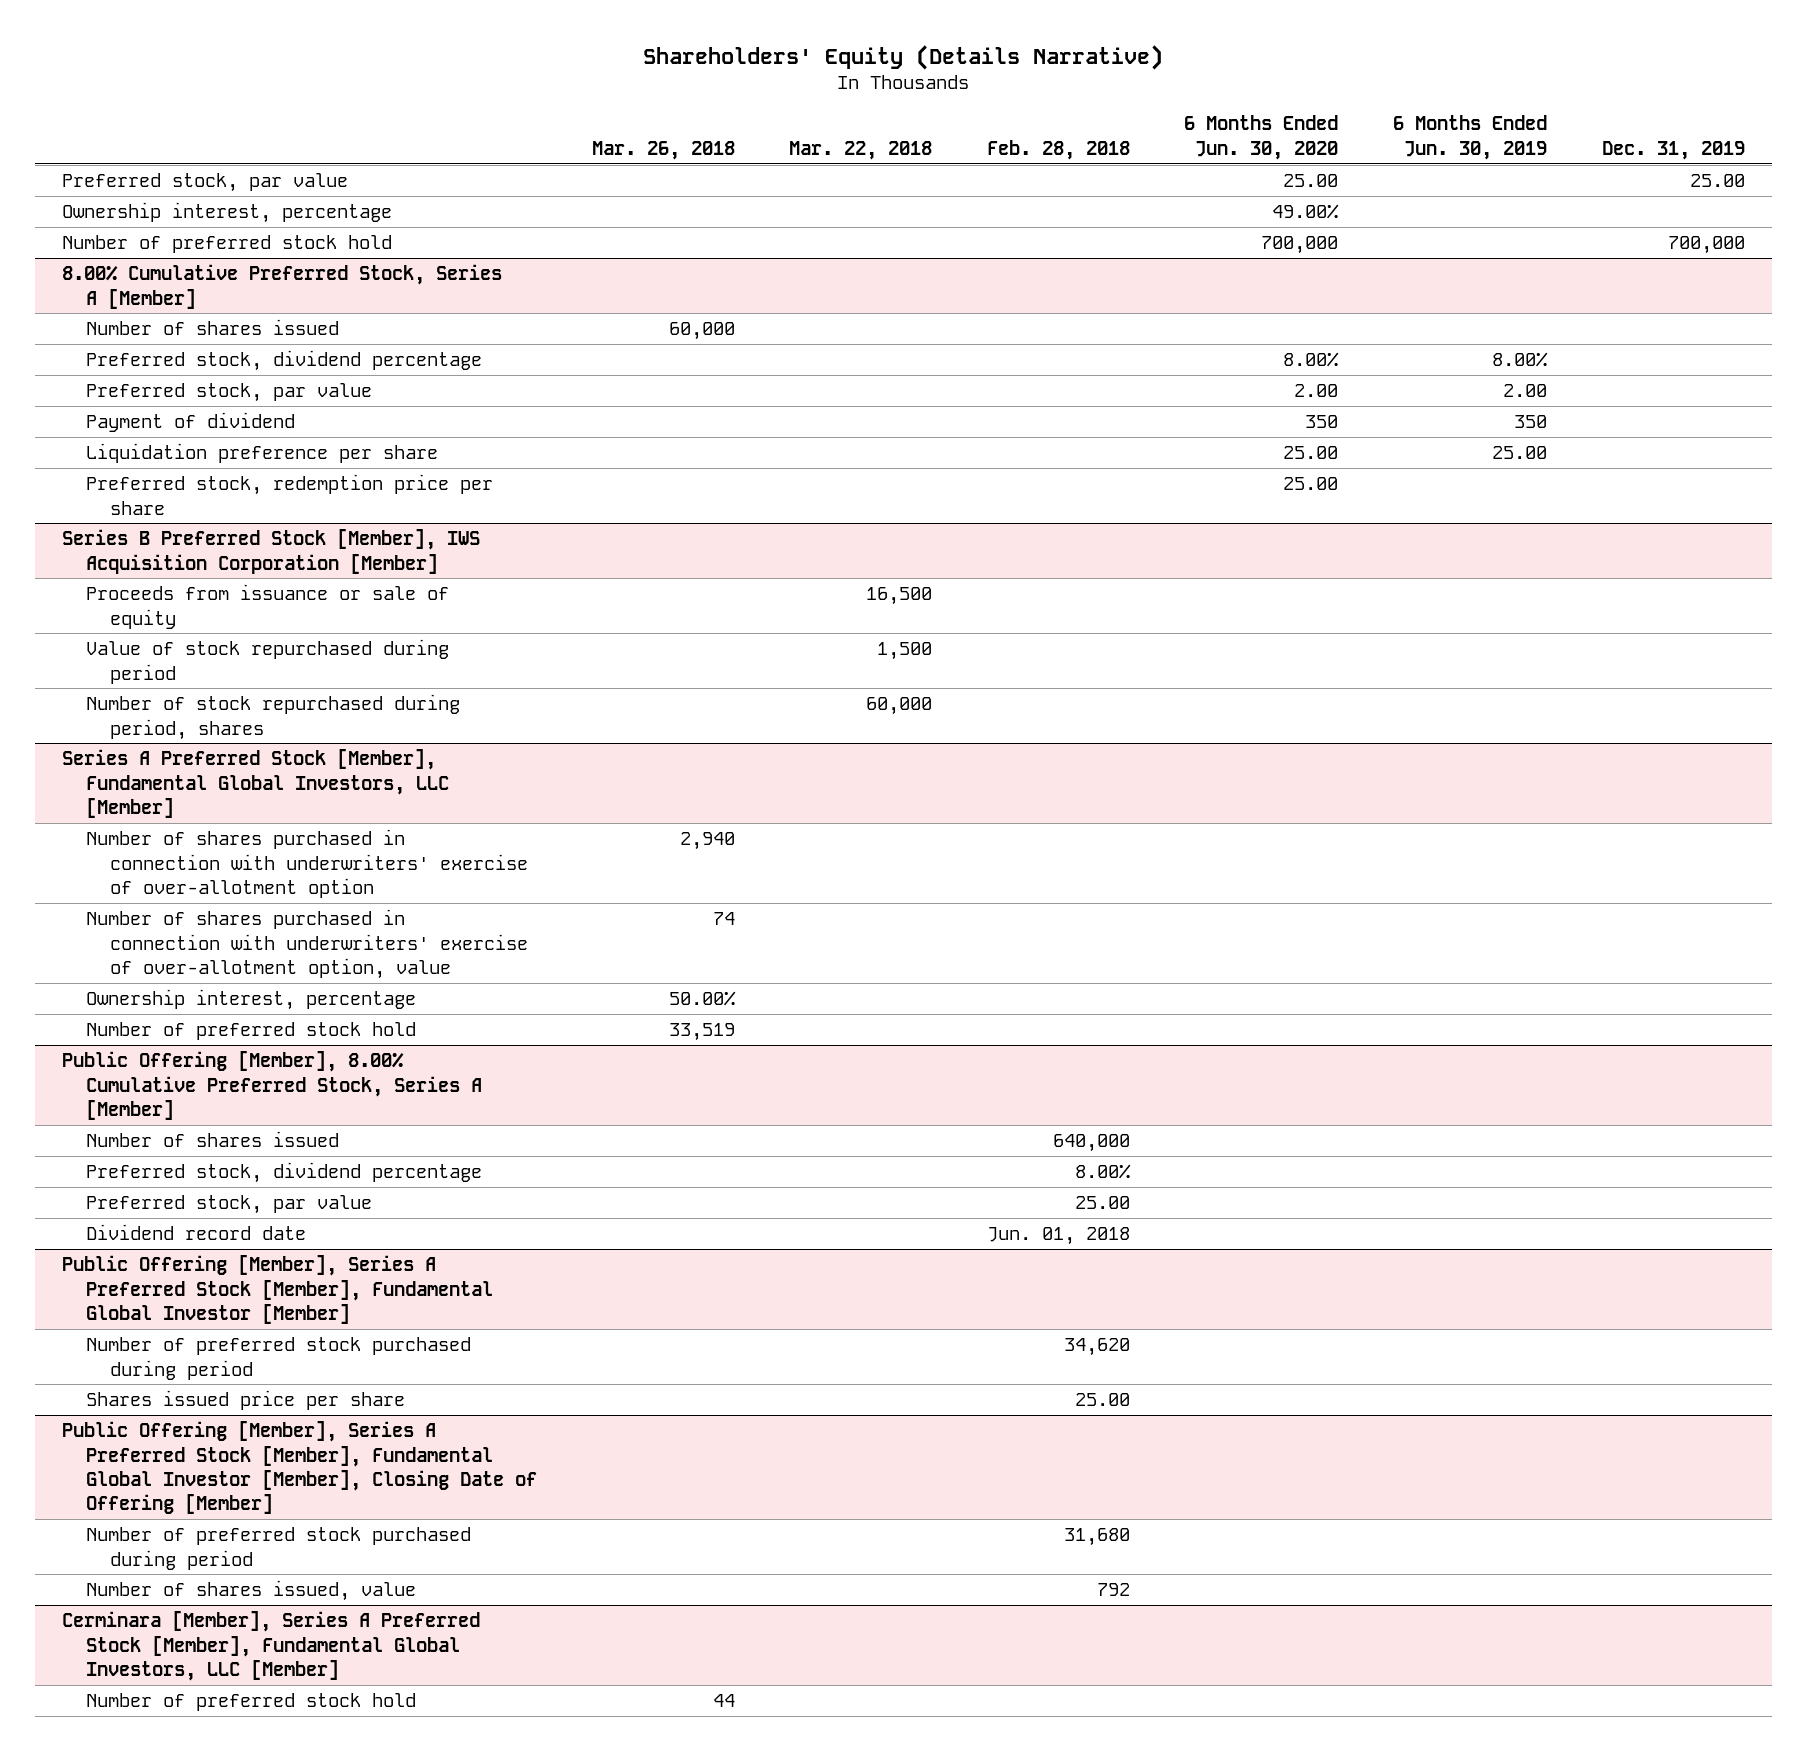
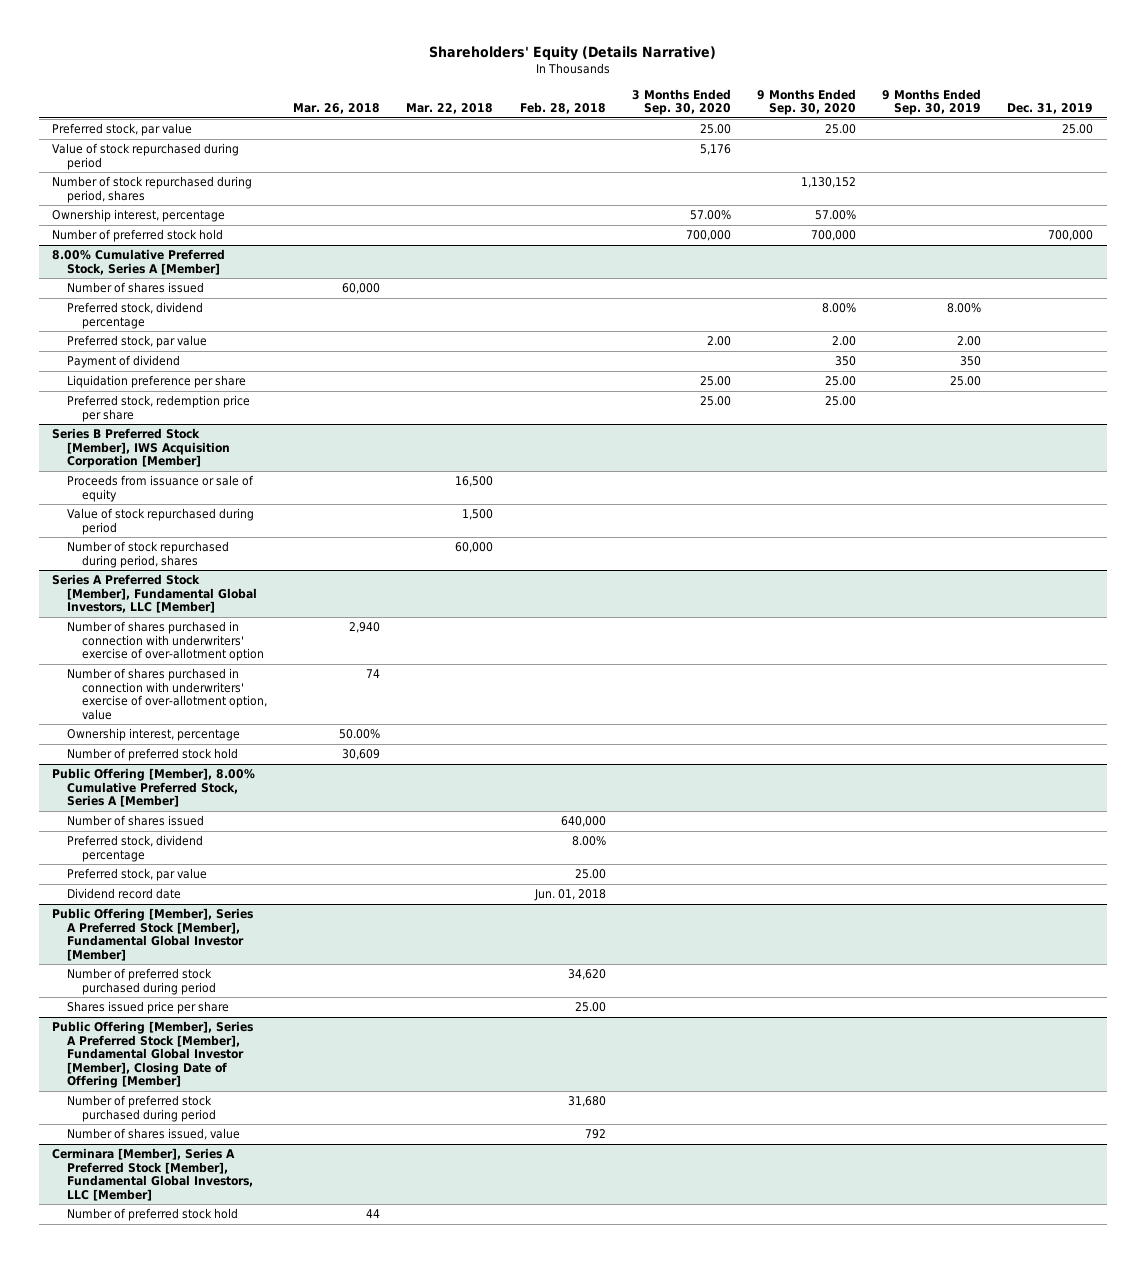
[1184,115,1339,160] 6 Months Ended Jun. 30, 2020 -> none
[1393,115,1548,160] 6 Months Ended Jun. 30, 2019 -> none
none -> [631,88,731,116] 3 Months Ended Sep. 30, 2020
none -> [757,88,857,116] 9 Months Ended Sep. 30, 2020
none -> [882,88,982,116] 9 Months Ended Sep. 30, 2019
none -> [52,143,240,170] Value of stock repurchased during period
none -> [52,176,253,203] Number of stock repurchased during period, shares
[668,1023,735,1042] 33,519 -> [342,749,381,761] 30,609

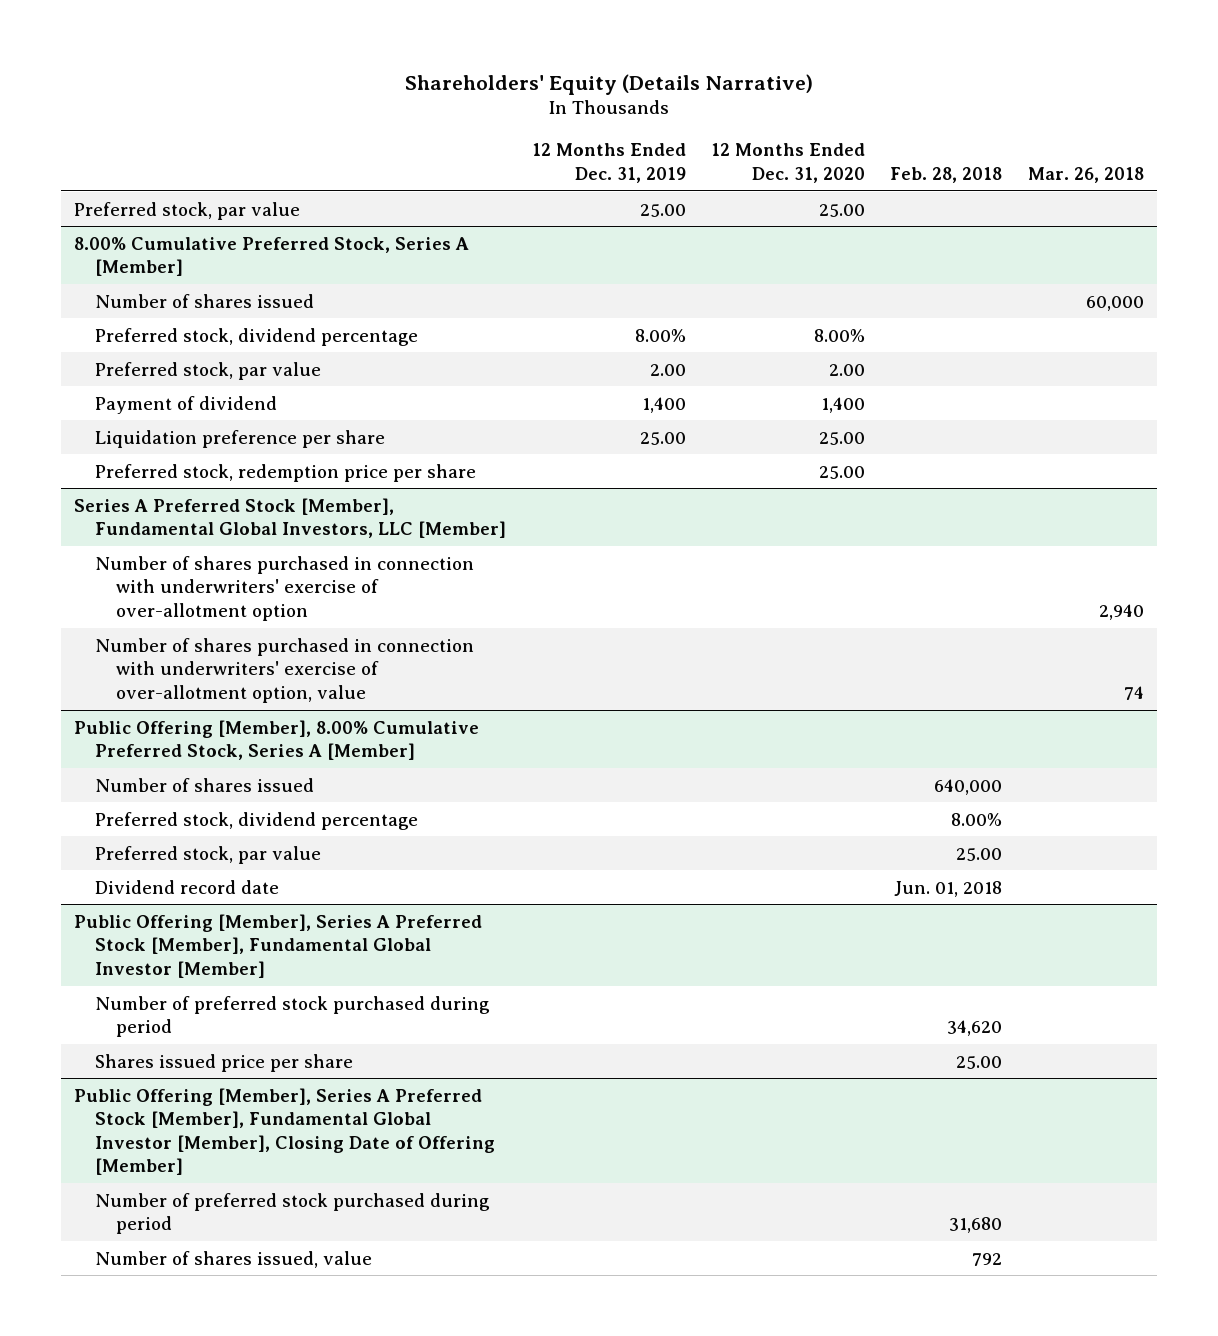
[406,103,494,115] Mar. 22, 2018 -> none
[631,88,731,116] 3 Months Ended Sep. 30, 2020 -> none
[757,88,857,116] 9 Months Ended Sep. 30, 2020 -> none
[882,88,982,116] 9 Months Ended Sep. 30, 2019 -> none
[1007,103,1094,115] Dec. 31, 2019 -> none
none -> [531,142,686,183] 12 Months Ended Dec. 31, 2019
none -> [711,142,866,183] 12 Months Ended Dec. 31, 2020
[52,143,240,170] Value of stock repurchased during period -> none
[52,176,253,203] Number of stock repurchased during period, shares -> none
[52,209,226,223] Ownership interest, percentage -> none
[52,229,224,243] Number of preferred stock hold -> none
[52,428,231,469] Series B Preferred Stock [Member], IWS Acquisition Corporation [Member] -> none
[67,475,255,502] Proceeds from issuance or sale of equity -> none
[67,508,255,535] Value of stock repurchased during period -> none
[67,541,230,568] Number of stock repurchased during period, shares -> none
[67,728,241,742] Ownership interest, percentage -> none
[67,748,239,762] Number of preferred stock hold -> none
[52,1148,254,1201] Cerminara [Member], Series A Preferred Stock [Member], Fundamental Global Investors, LLC [Member] -> none
[67,1208,239,1222] Number of preferred stock hold -> none

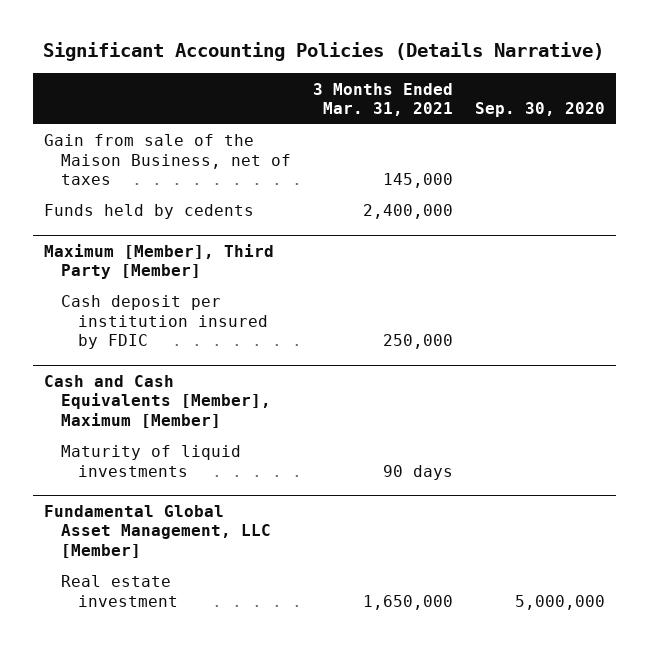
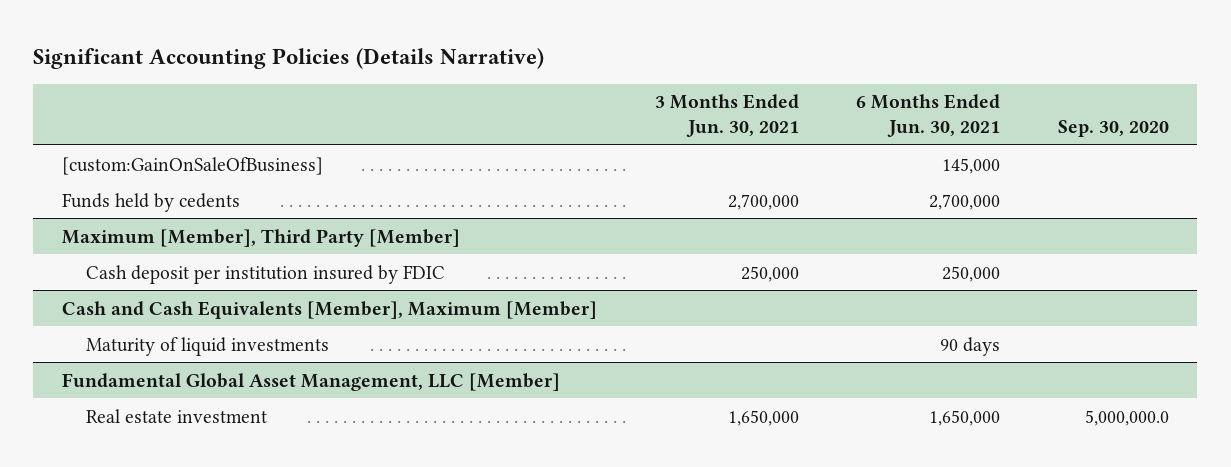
[312,82,453,117] 3 Months Ended Mar. 31, 2021 -> none
none -> [654,94,799,137] 3 Months Ended Jun. 30, 2021
none -> [856,94,1001,137] 6 Months Ended Jun. 30, 2021
[43,134,291,186] Gain from sale of the Maison Business, net of taxes -> [62,156,324,175] [custom:GainOnSaleOfBusiness]
[514,594,605,610] 5,000,000 -> [1084,409,1169,426] 5,000,000.0

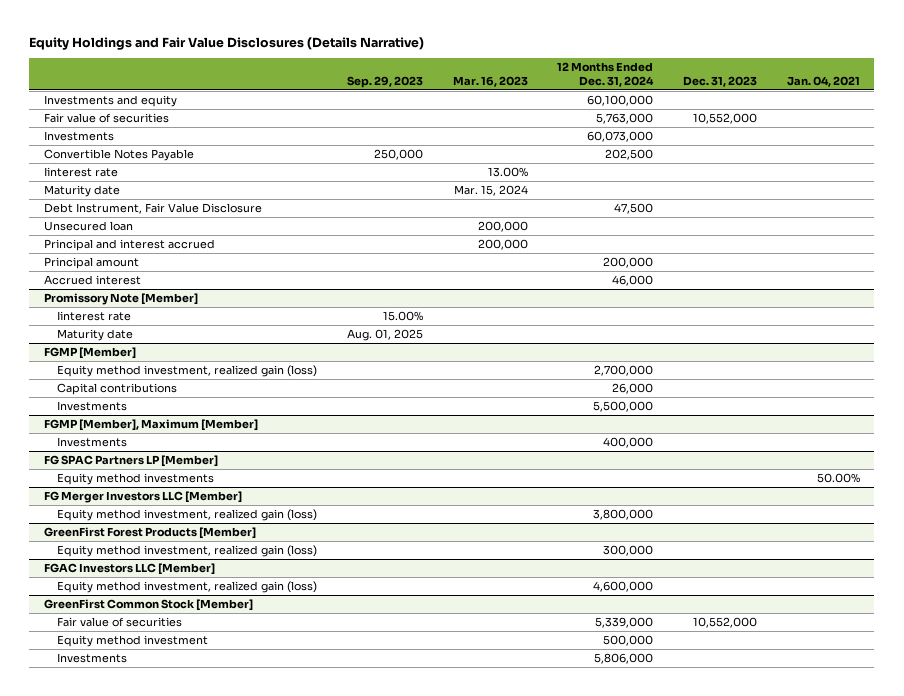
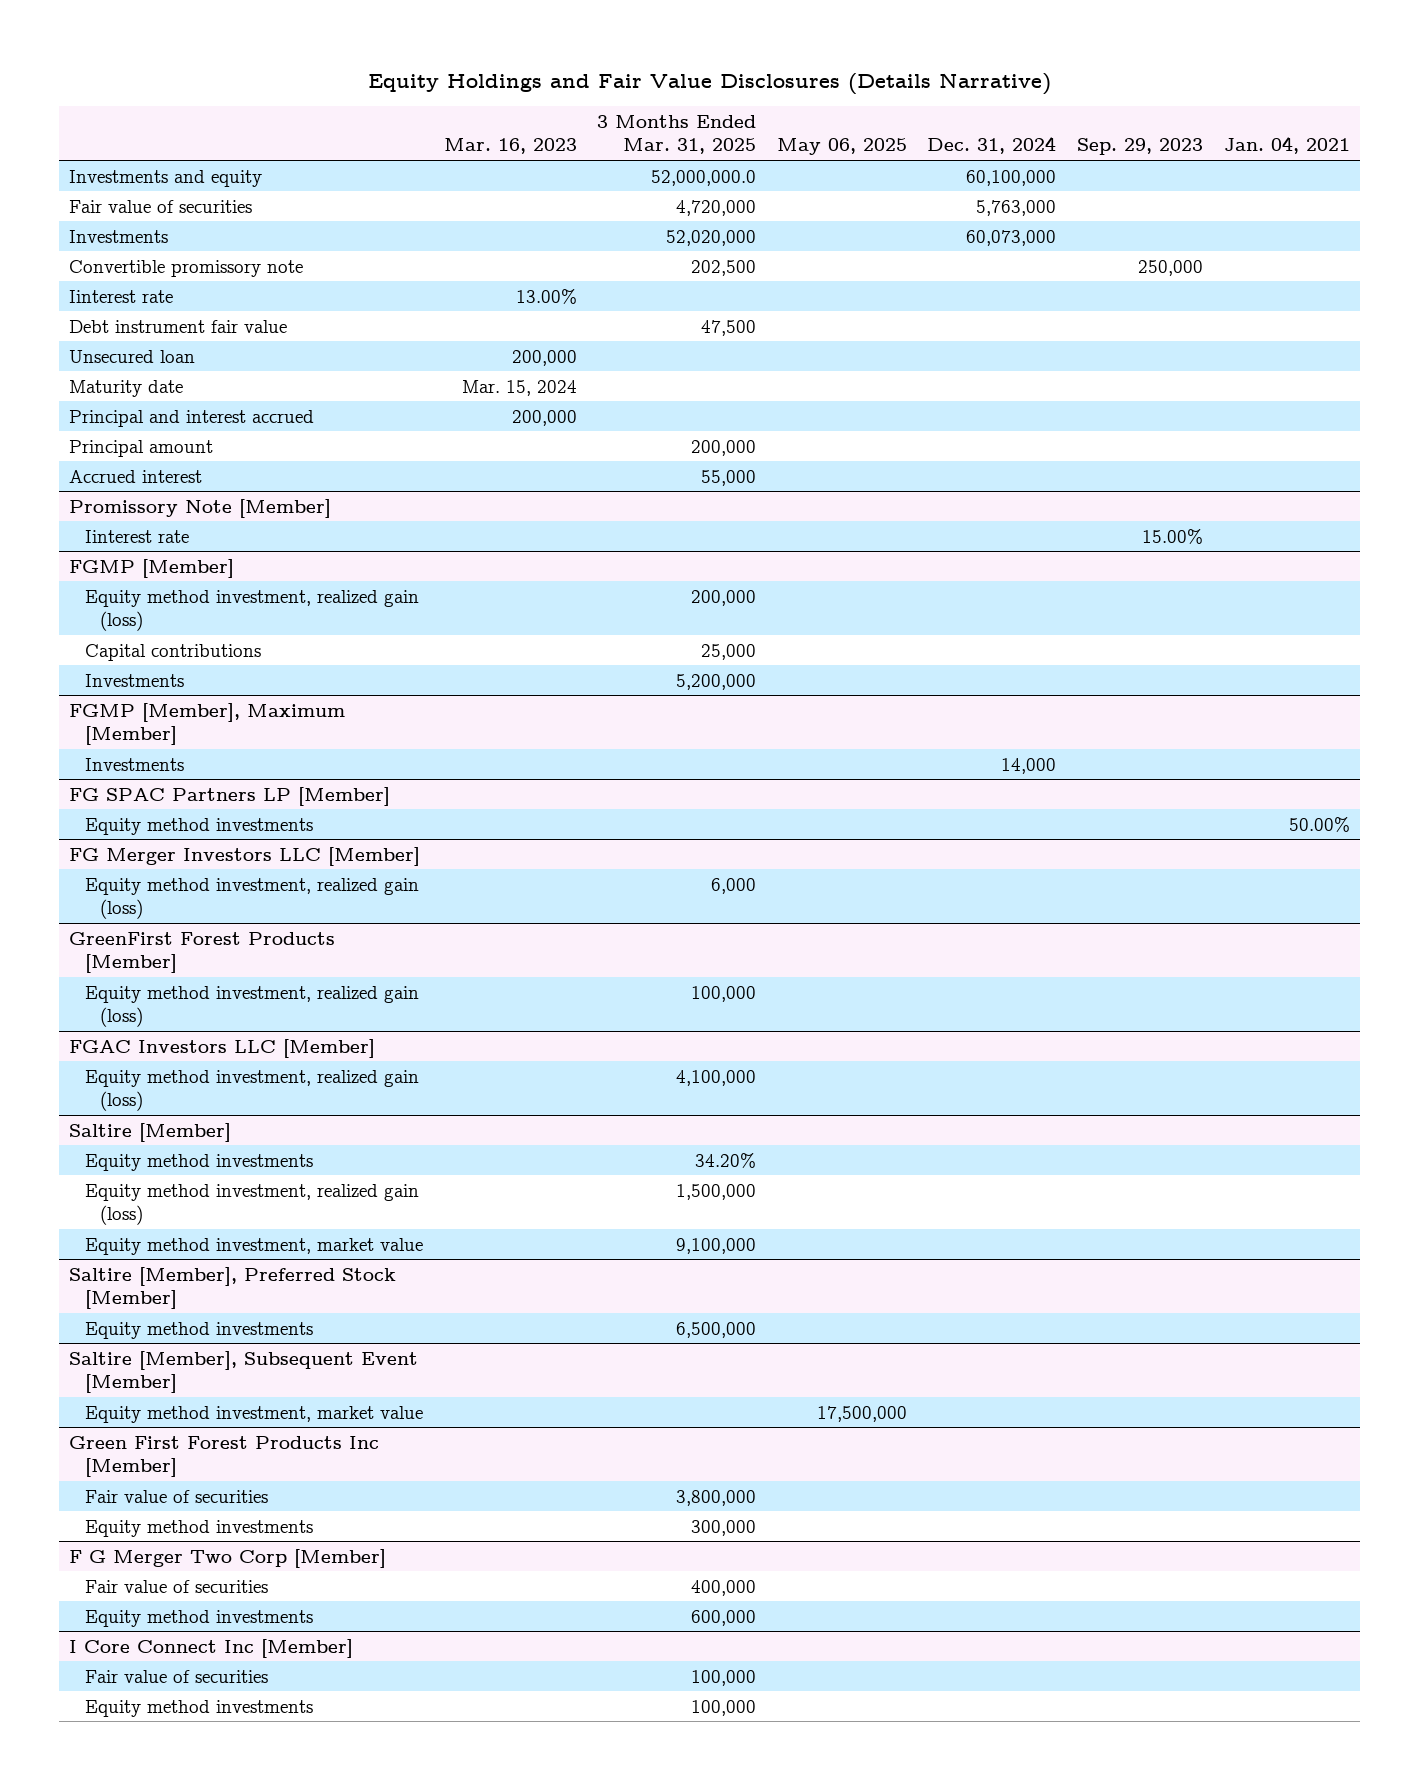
[557,61,655,87] 12 Months Ended Dec. 31, 2024 -> none
[682,75,757,87] Dec. 31, 2023 -> none
none -> [597,114,757,155] 3 Months Ended Mar. 31, 2025
none -> [776,138,907,156] May 06, 2025
none -> [927,136,1057,155] Dec. 31, 2024
[44,148,195,161] Convertible Notes Payable -> [69,259,304,277] Convertible promissory note
[44,202,263,214] Debt Instrument, Fair Value Disclosure -> [69,319,288,333] Debt instrument fair value
[44,184,121,197] Maturity date -> [69,379,184,397] Maturity date
[57,328,134,341] Maturity date -> none
[44,598,254,611] GreenFirst Common Stock [Member] -> none
[57,616,183,627] Fair value of securities -> none
[57,634,209,647] Equity method investment -> none
[57,652,128,663] Investments -> none
none -> [69,1122,232,1142] Saltire [Member]
none -> [84,1153,313,1171] Equity method investments
none -> [84,1183,419,1226] Equity method investment, realized gain (loss)
none -> [84,1237,423,1255] Equity method investment, market value
none -> [69,1266,397,1310] Saltire [Member], Preferred Stock [Member]
none -> [84,1321,313,1339] Equity method investments
none -> [69,1350,419,1394] Saltire [Member], Subsequent Event [Member]
none -> [84,1405,423,1423] Equity method investment, market value
none -> [69,1435,380,1478] Green First Forest Products Inc [Member]
none -> [84,1489,268,1503] Fair value of securities
none -> [84,1519,313,1537] Equity method investments
none -> [69,1548,387,1568] F G Merger Two Corp [Member]
none -> [84,1579,268,1593] Fair value of securities
none -> [84,1609,313,1627] Equity method investments
none -> [69,1638,354,1658] I Core Connect Inc [Member]
none -> [84,1669,268,1683] Fair value of securities
none -> [84,1699,313,1717] Equity method investments

